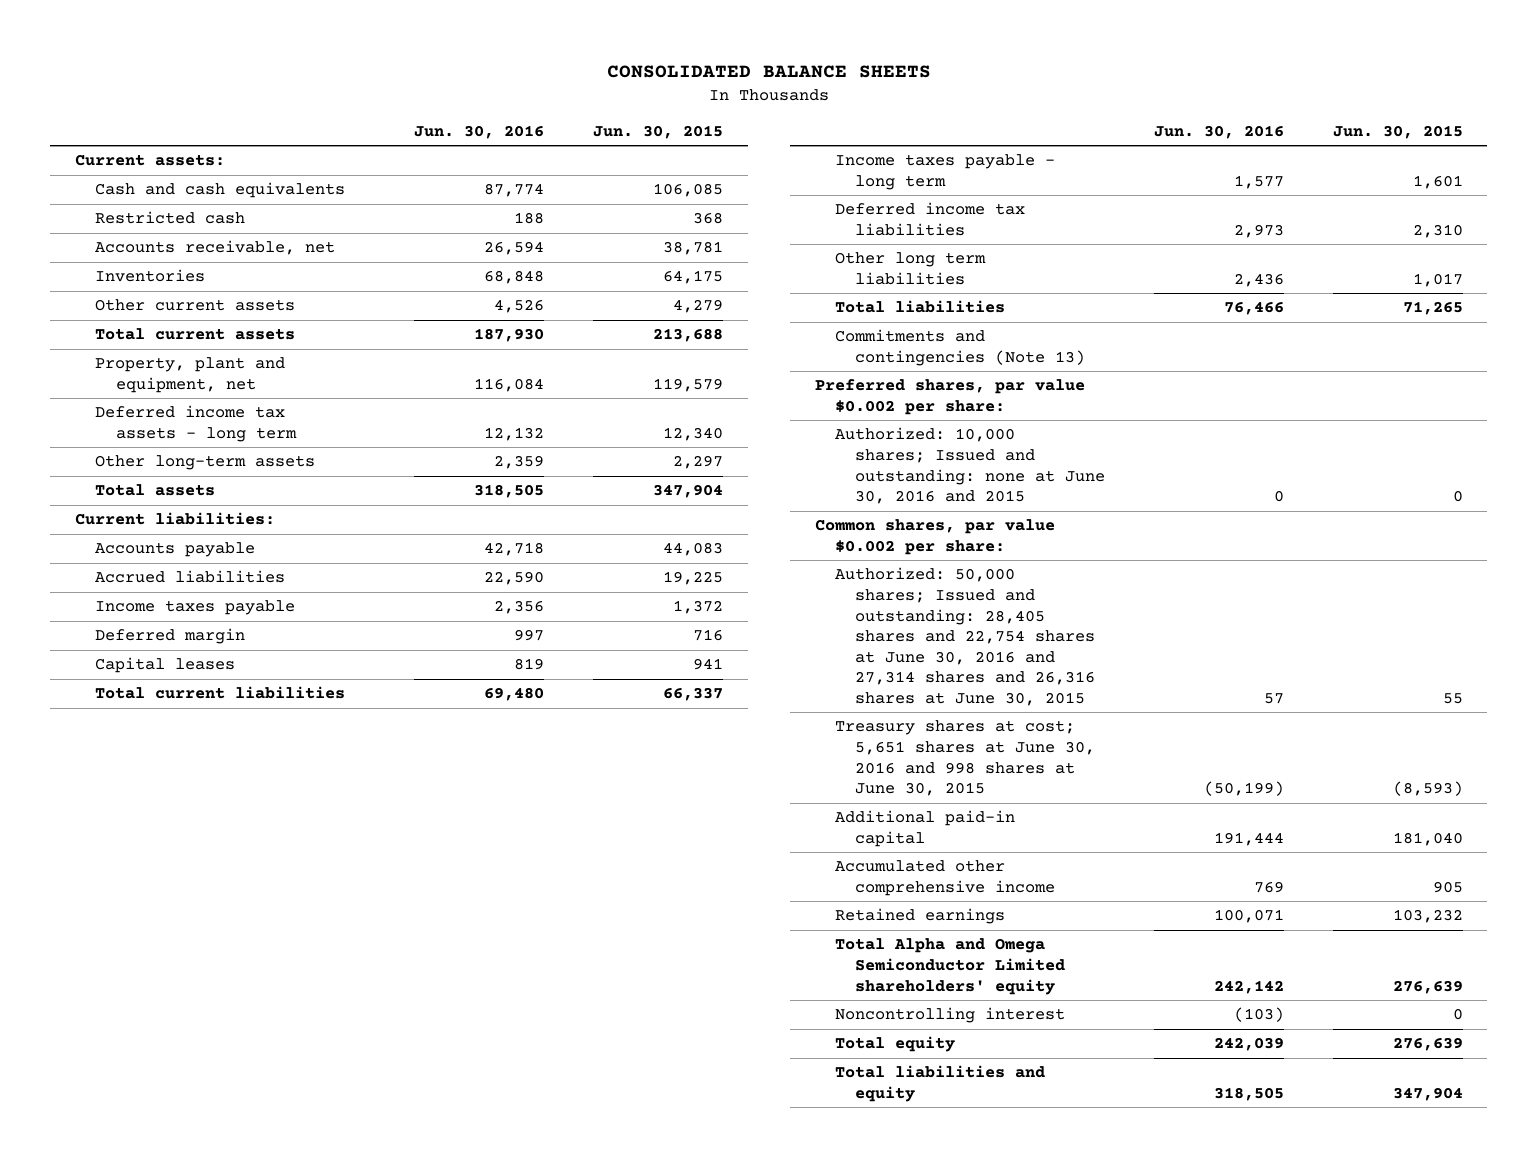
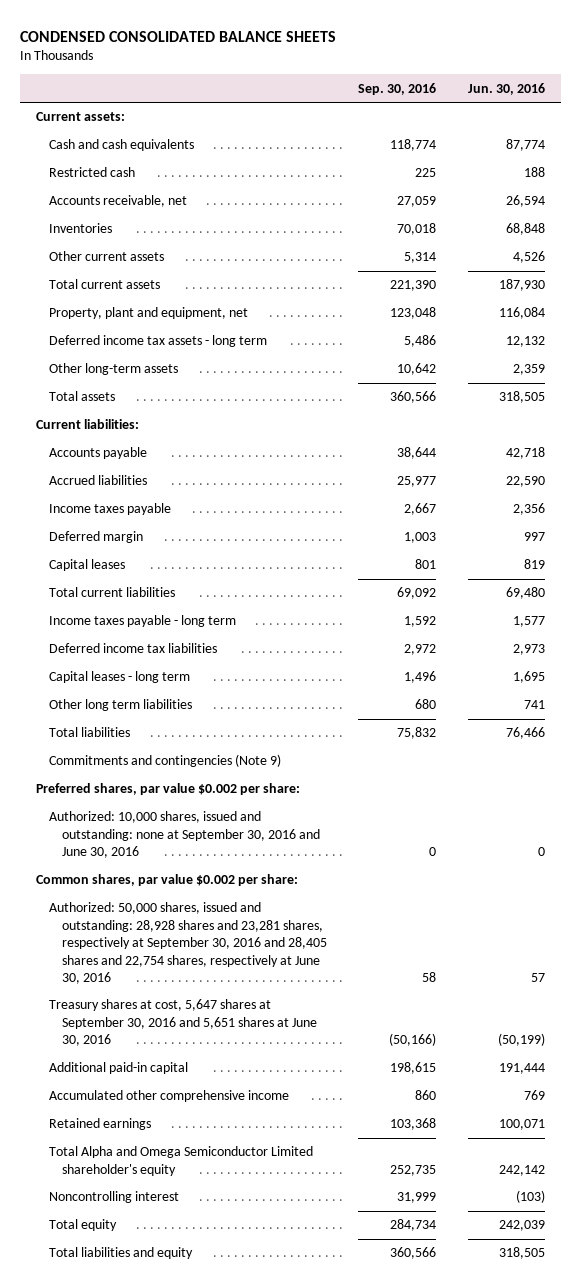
[606,64,931,78] CONSOLIDATED BALANCE SHEETS -> [20,30,337,42] CONDENSED CONSOLIDATED BALANCE SHEETS
[593,125,724,140] Jun. 30, 2015 -> none
none -> [358,82,437,95] Sep. 30, 2016
none -> [48,671,190,684] Capital leases - long term
[1234,272,1285,287] 2,436 -> [523,700,545,710] 741
[834,329,1086,366] Commitments and contingencies (Note 13) -> [48,754,281,768] Commitments and contingencies (Note 9)
[834,427,1106,505] Authorized: 10,000 shares; Issued and outstanding: none at June 30, 2016 and 2015 -> [48,811,320,859] Authorized: 10,000 shares, issued and outstanding: none at September 30, 2016 and June 30, 2016
[834,567,1096,707] Authorized: 50,000 shares; Issued and outstanding: 28,405 shares and 22,754 shares at June 30, 2016 and 27,314 shares and 26,316 shares at June 30, 2015 -> [48,902,327,984] Authorized: 50,000 shares, issued and outstanding: 28,928 shares and 23,281 shares, respectively at September 30, 2016 and 28,405 shares and 22,754 shares, respectively at June 30, 2016
[834,720,1096,797] Treasury shares at cost; 5,651 shares at June 30, 2016 and 998 shares at June 30, 2015 -> [48,999,317,1047] Treasury shares at cost, 5,647 shares at September 30, 2016 and 5,651 shares at June 30, 2016
[834,938,1066,995] Total Alpha and Omega Semiconductor Limited shareholders' equity -> [48,1146,313,1176] Total Alpha and Omega Semiconductor Limited shareholder's equity

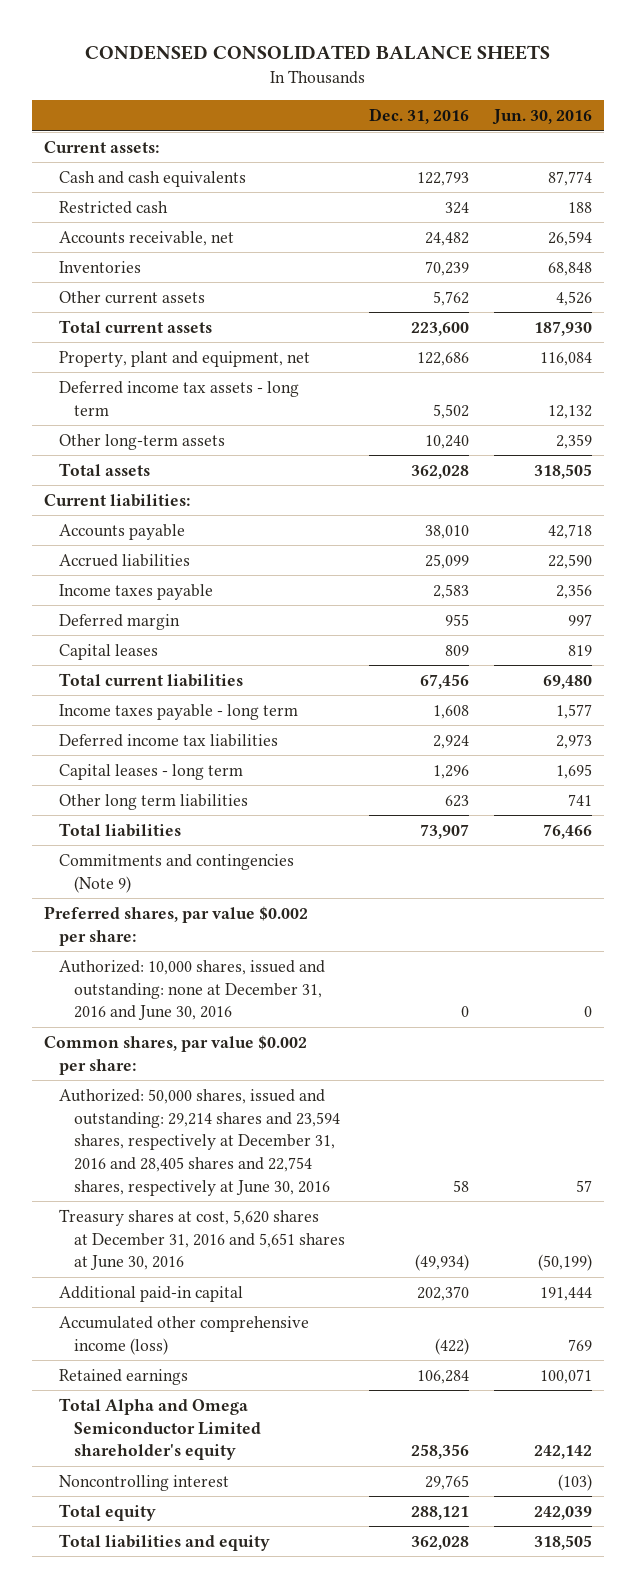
[358,82,437,95] Sep. 30, 2016 -> none
none -> [369,108,470,125] Dec. 31, 2016
[48,811,320,859] Authorized: 10,000 shares, issued and outstanding: none at September 30, 2016 and June 30, 2016 -> [58,959,325,1021] Authorized: 10,000 shares, issued and outstanding: none at December 31, 2016 and June 30, 2016
[48,902,327,984] Authorized: 50,000 shares, issued and outstanding: 28,928 shares and 23,281 shares, respectively at September 30, 2016 and 28,405 shares and 22,754 shares, respectively at June 30, 2016 -> [58,1088,340,1196] Authorized: 50,000 shares, issued and outstanding: 29,214 shares and 23,594 shares, respectively at December 31, 2016 and 28,405 shares and 22,754 shares, respectively at June 30, 2016
[48,999,317,1047] Treasury shares at cost, 5,647 shares at September 30, 2016 and 5,651 shares at June 30, 2016 -> [58,1208,345,1271] Treasury shares at cost, 5,620 shares at December 31, 2016 and 5,651 shares at June 30, 2016
[48,1090,289,1103] Accumulated other comprehensive income -> [58,1315,309,1355] Accumulated other comprehensive income (loss)

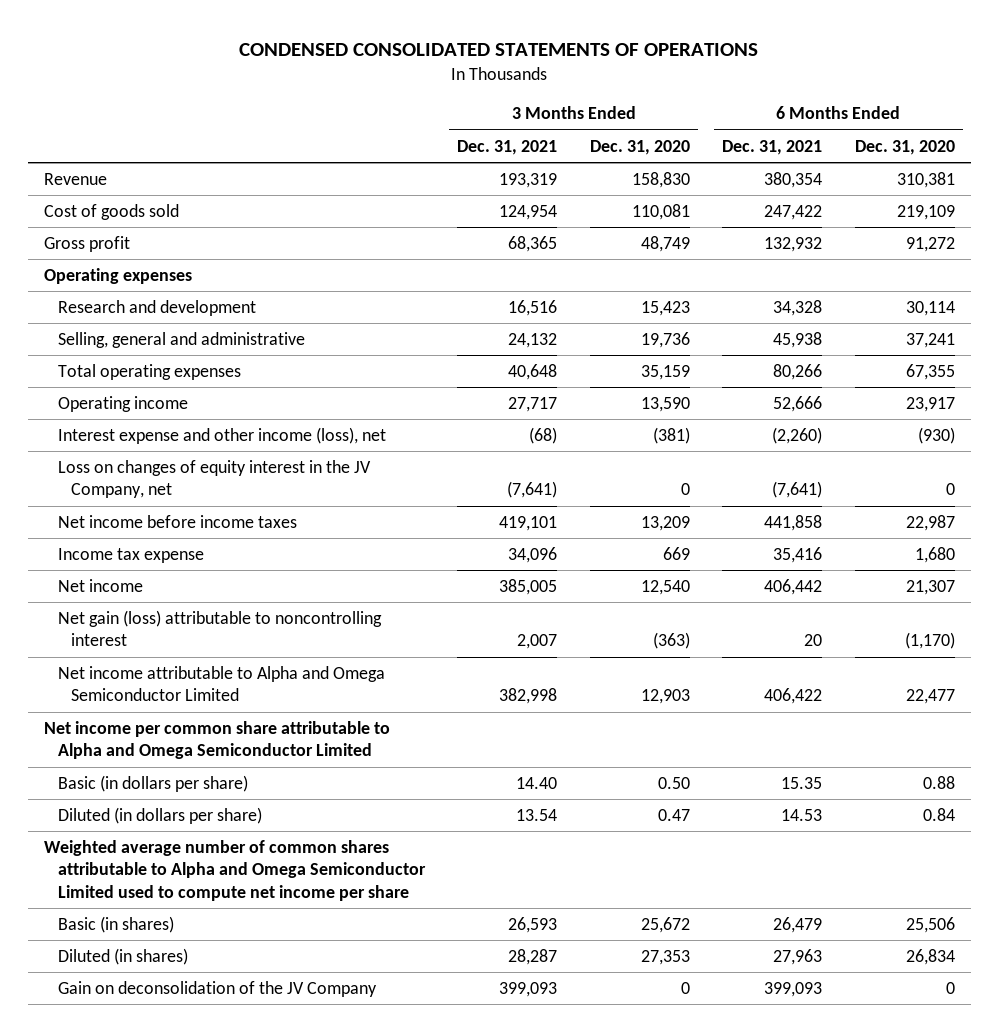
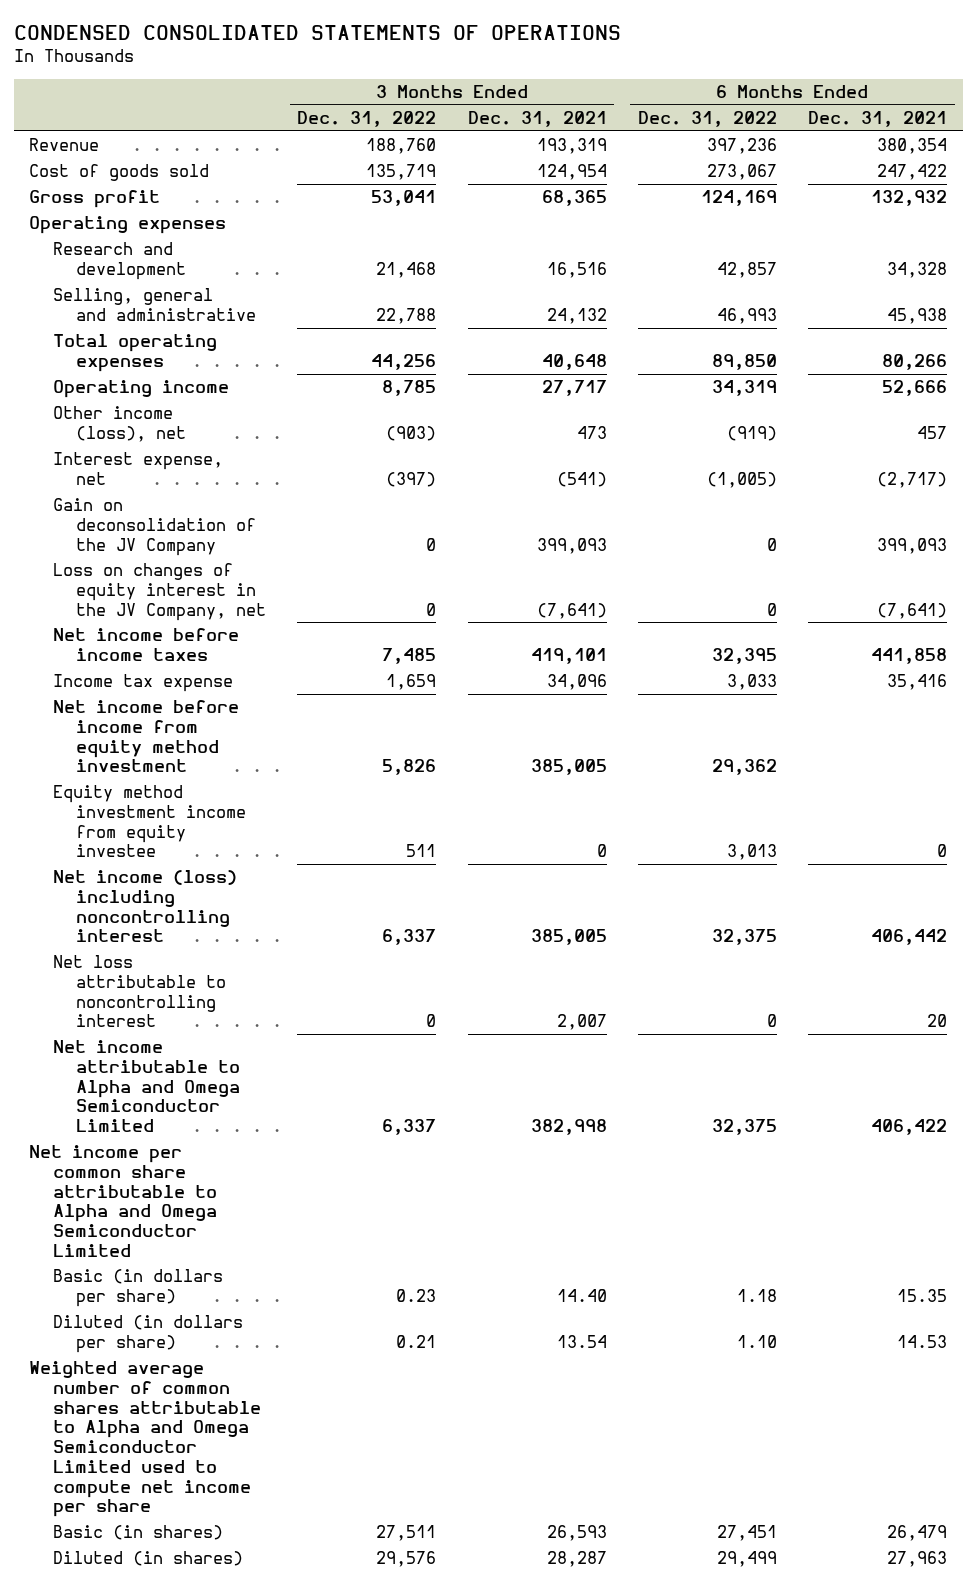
[589,139,690,155] Dec. 31, 2020 -> none
[854,139,955,155] Dec. 31, 2020 -> none
none -> [297,111,437,128] Dec. 31, 2022
none -> [637,111,777,128] Dec. 31, 2022
none -> [52,406,187,442] Other income (loss), net
[57,427,386,445] Interest expense and other income (loss), net -> [52,452,223,485] Interest expense, net
[529,427,558,445] (68) -> [556,471,607,487] (541)
[772,427,823,445] (2,260) -> [877,471,948,488] (2,717)
[57,981,377,998] Gain on deconsolidation of the JV Company -> [52,498,257,556] Gain on deconsolidation of the JV Company
none -> [52,700,239,773] Net income before income from equity method investment
none -> [52,785,247,858] Equity method investment income from equity investee
[57,579,143,593] Net income -> [52,870,237,943] Net income (loss) including noncontrolling interest
[57,610,382,647] Net gain (loss) attributable to noncontrolling interest -> [52,955,227,1028] Net loss attributable to noncontrolling interest

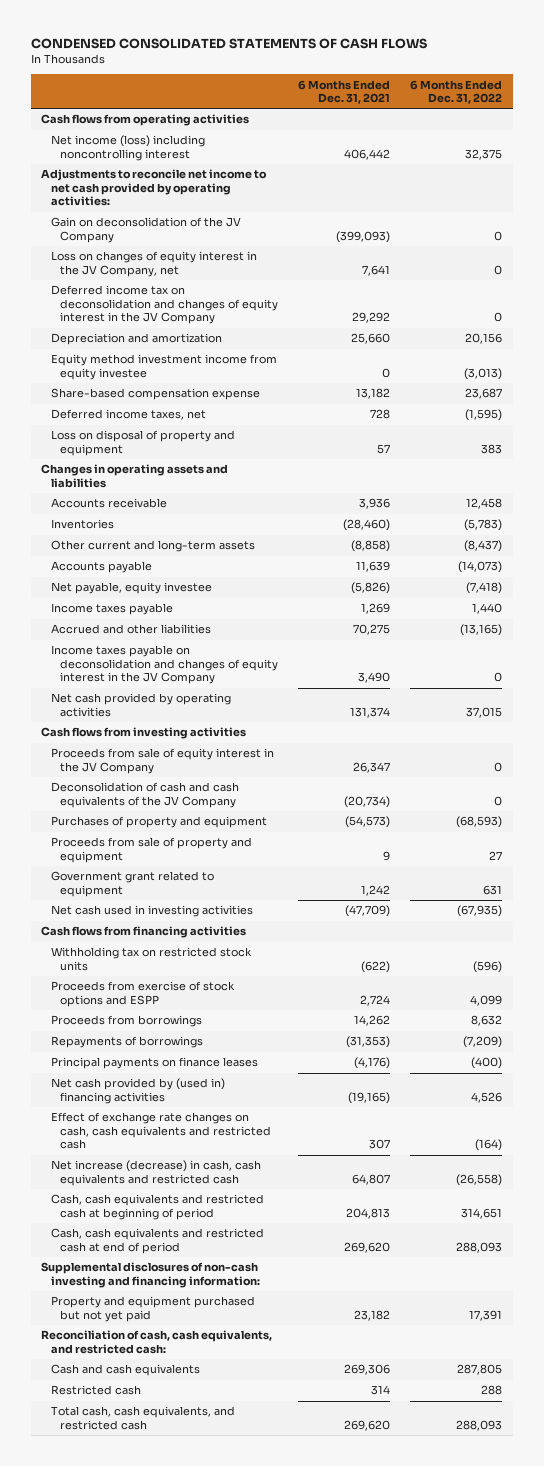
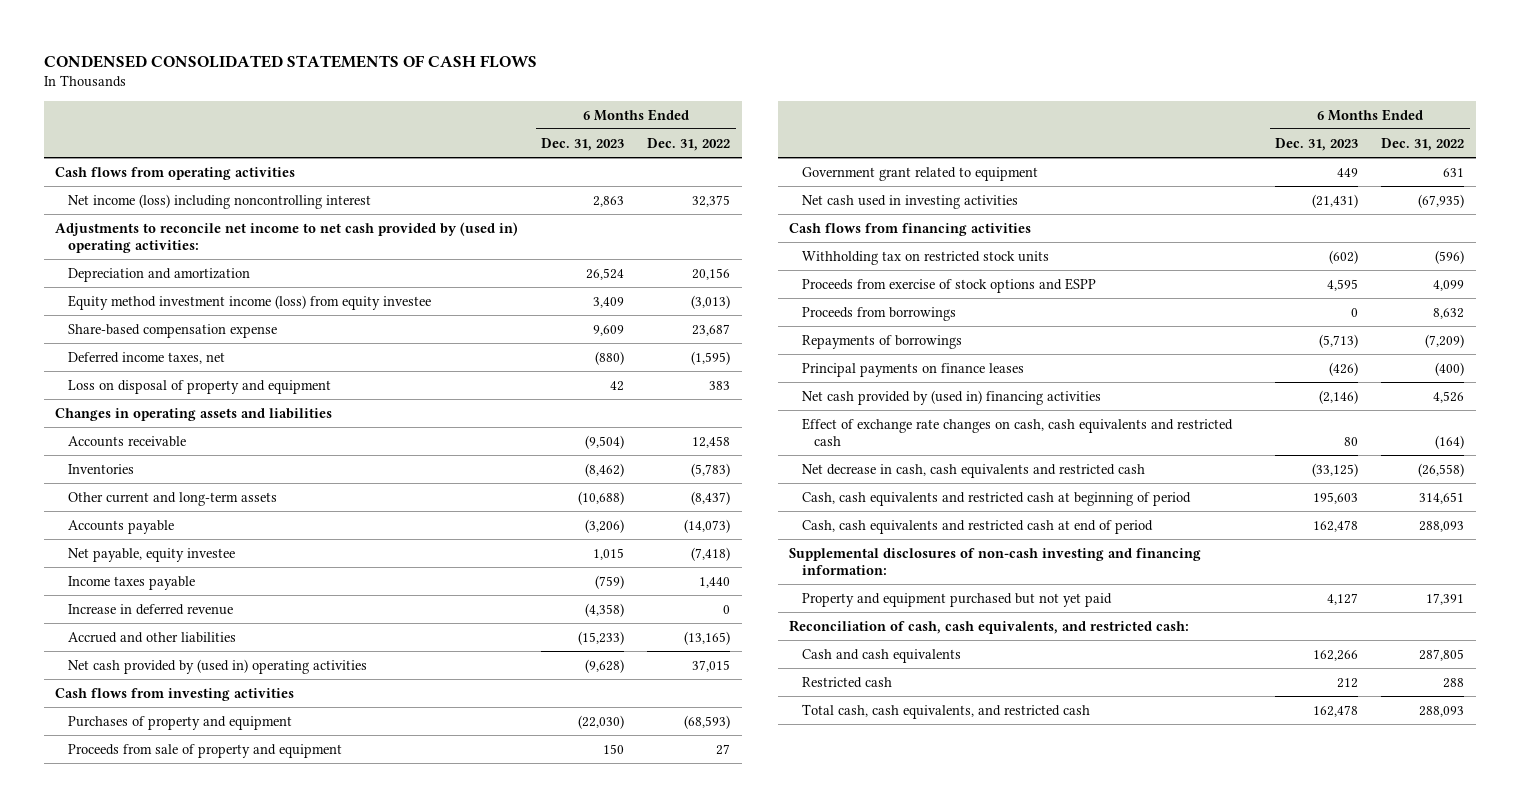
[298,79,391,105] 6 Months Ended Dec. 31, 2021 -> none
none -> [541,137,625,151] Dec. 31, 2023
[50,217,241,243] Gain on deconsolidation of the JV Company -> none
[50,251,257,277] Loss on changes of equity interest in the JV Company, net -> none
[50,285,278,325] Deferred income tax on deconsolidation and changes of equity interest in the JV Company -> none
[41,169,268,207] Adjustments to reconcile net income to net cash provided by operating activities: -> [55,221,519,253] Adjustments to reconcile net income to net cash provided by (used in) operating activities:
[50,354,277,380] Equity method investment income from equity investee -> [67,294,431,310] Equity method investment income (loss) from equity investee
none -> [67,603,233,615] Increase in deferred revenue
[50,645,278,685] Income taxes payable on deconsolidation and changes of equity interest in the JV Company -> none
[50,693,231,717] Net cash provided by operating activities -> [67,658,367,674] Net cash provided by (used in) operating activities
[50,748,274,774] Proceeds from sale of equity interest in the JV Company -> none
[50,782,239,808] Deconsolidation of cash and cash equivalents of the JV Company -> none
[50,1160,261,1186] Net increase (decrease) in cash, cash equivalents and restricted cash -> [801,463,1145,478] Net decrease in cash, cash equivalents and restricted cash

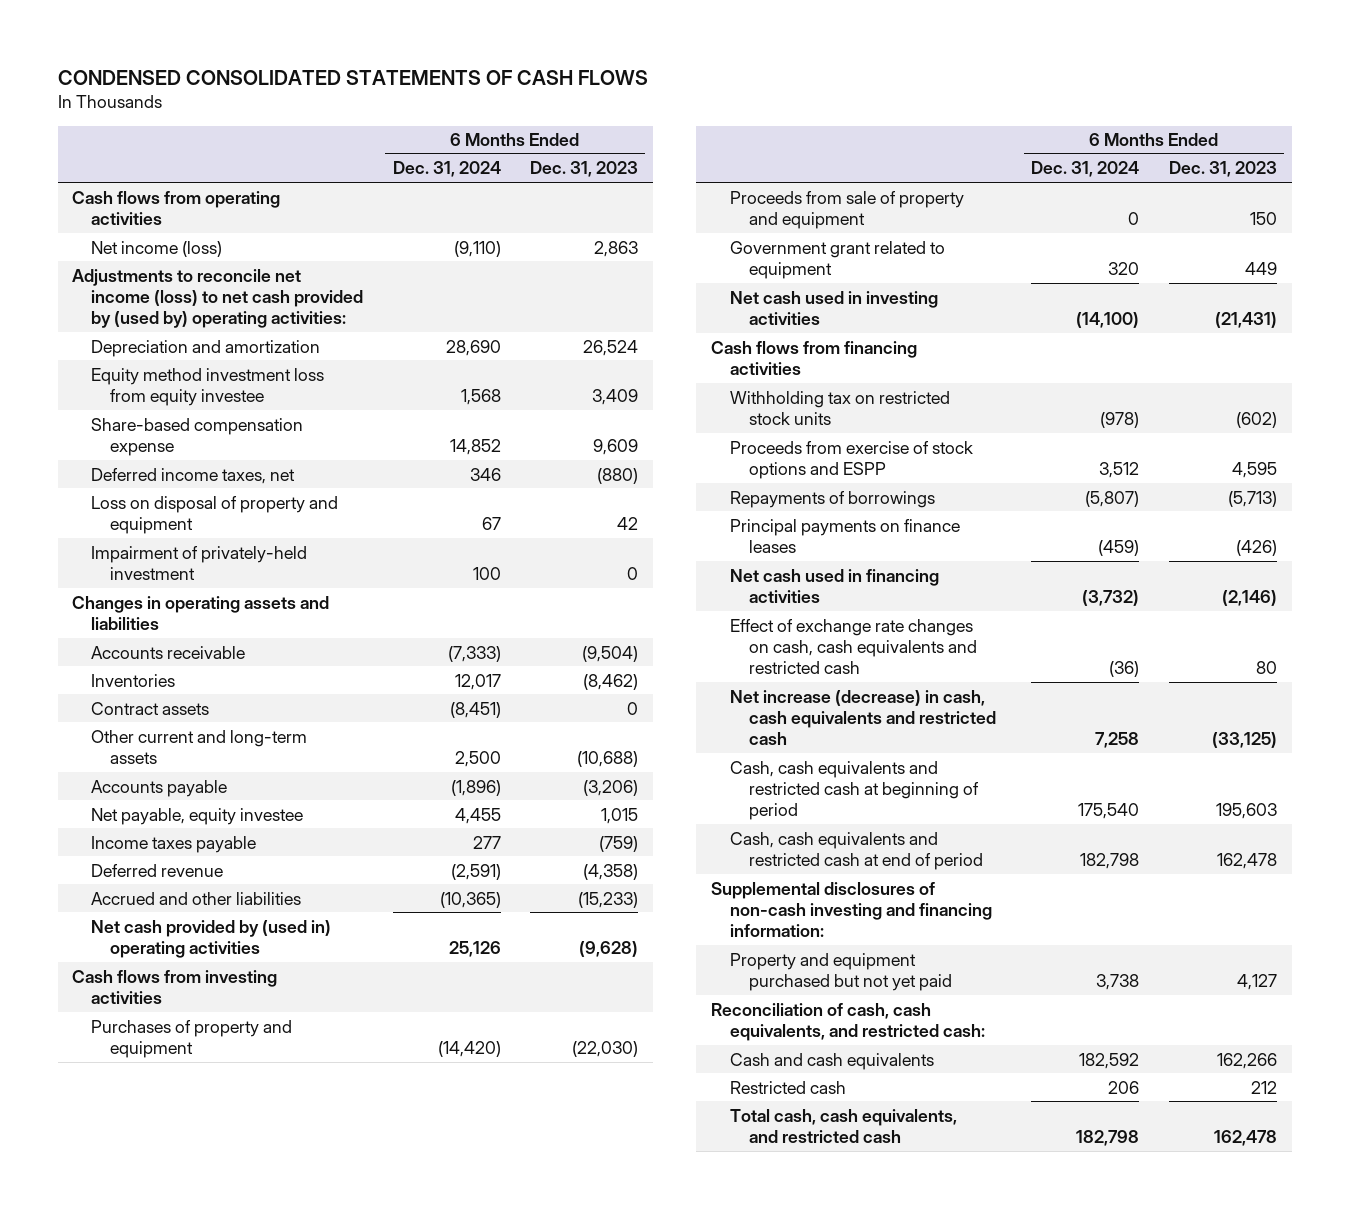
[647,137,731,151] Dec. 31, 2022 -> none
none -> [392,161,501,178] Dec. 31, 2024
[67,193,371,209] Net income (loss) including noncontrolling interest -> [91,240,223,257] Net income (loss)
[55,221,519,253] Adjustments to reconcile net income to net cash provided by (used in) operating activities: -> [72,268,364,329] Adjustments to reconcile net income (loss) to net cash provided by (used by) operating activities:
[67,294,431,310] Equity method investment income (loss) from equity investee -> [91,367,325,406] Equity method investment loss from equity investee
none -> [91,545,308,580] Impairment of privately-held investment
none -> [91,701,210,715] Contract assets
[67,603,233,615] Increase in deferred revenue -> [91,863,224,877] Deferred revenue
[801,306,956,321] Proceeds from borrowings -> none
[801,389,1101,405] Net cash provided by (used in) financing activities -> [729,568,939,603] Net cash used in financing activities
[801,463,1145,478] Net decrease in cash, cash equivalents and restricted cash -> [729,689,996,746] Net increase (decrease) in cash, cash equivalents and restricted cash

